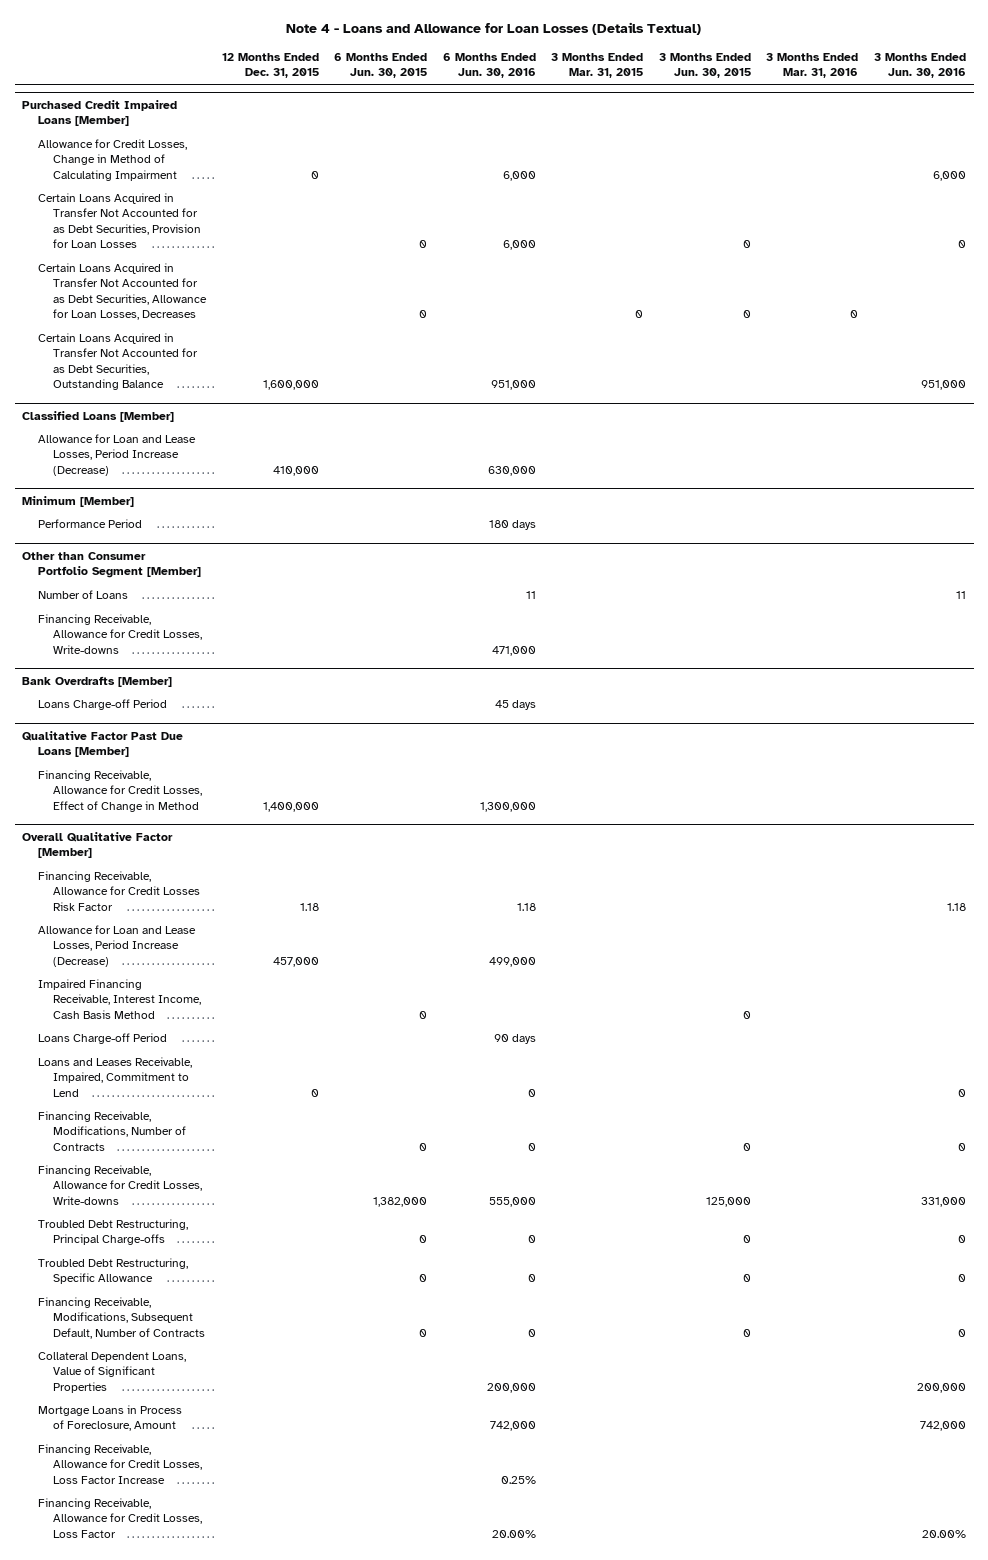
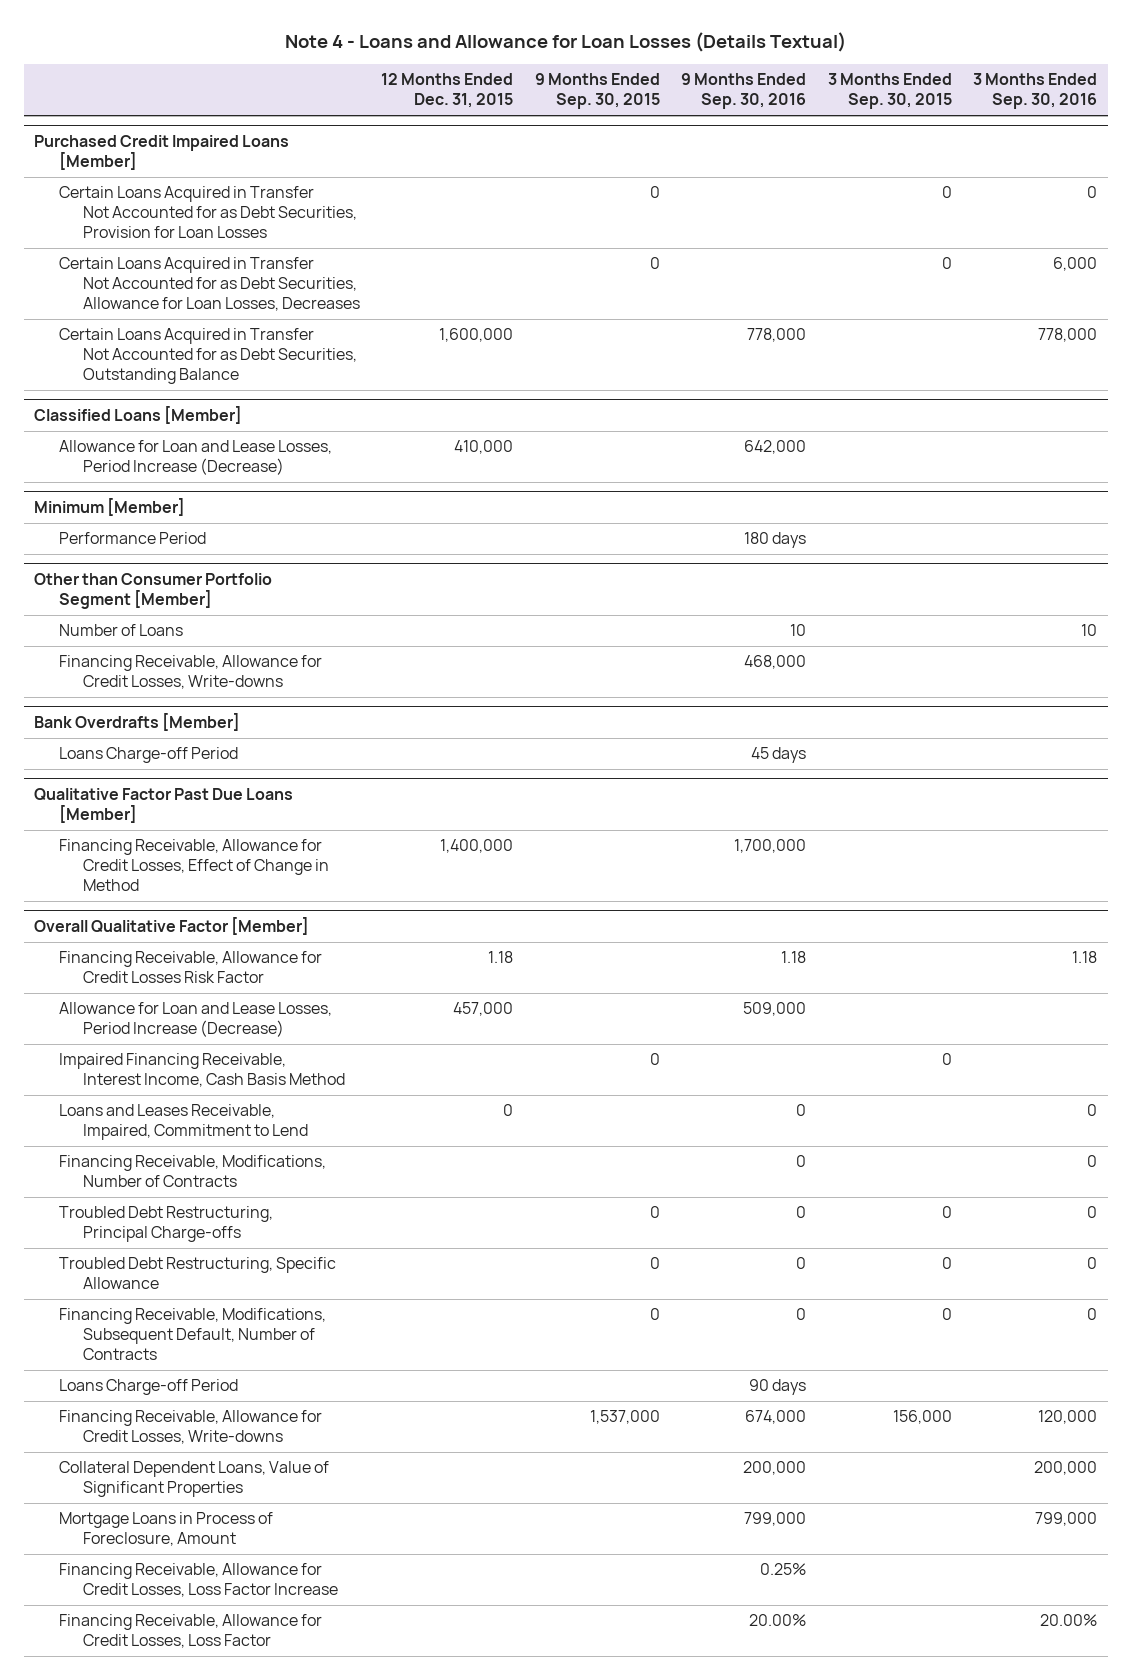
[334,52,428,79] 6 Months Ended Jun. 30, 2015 -> none
[442,52,536,79] 6 Months Ended Jun. 30, 2016 -> none
[551,52,644,79] 3 Months Ended Mar. 31, 2015 -> none
[658,52,751,79] 3 Months Ended Jun. 30, 2015 -> none
[766,52,859,79] 3 Months Ended Mar. 31, 2016 -> none
[873,52,966,79] 3 Months Ended Jun. 30, 2016 -> none
none -> [534,73,660,110] 9 Months Ended Sep. 30, 2015
none -> [681,73,807,110] 9 Months Ended Sep. 30, 2016
none -> [827,73,952,110] 3 Months Ended Sep. 30, 2015
none -> [973,73,1098,110] 3 Months Ended Sep. 30, 2016
[37,138,187,181] Allowance for Credit Losses, Change in Method of Calculating Impairment -> none
[37,1032,167,1044] Loans Charge-off Period -> [58,1379,238,1396] Loans Charge-off Period
[37,1164,203,1205] Financing Receivable, Allowance for Credit Losses, Write-downs -> [58,1410,322,1445] Financing Receivable, Allowance for Credit Losses, Write-downs

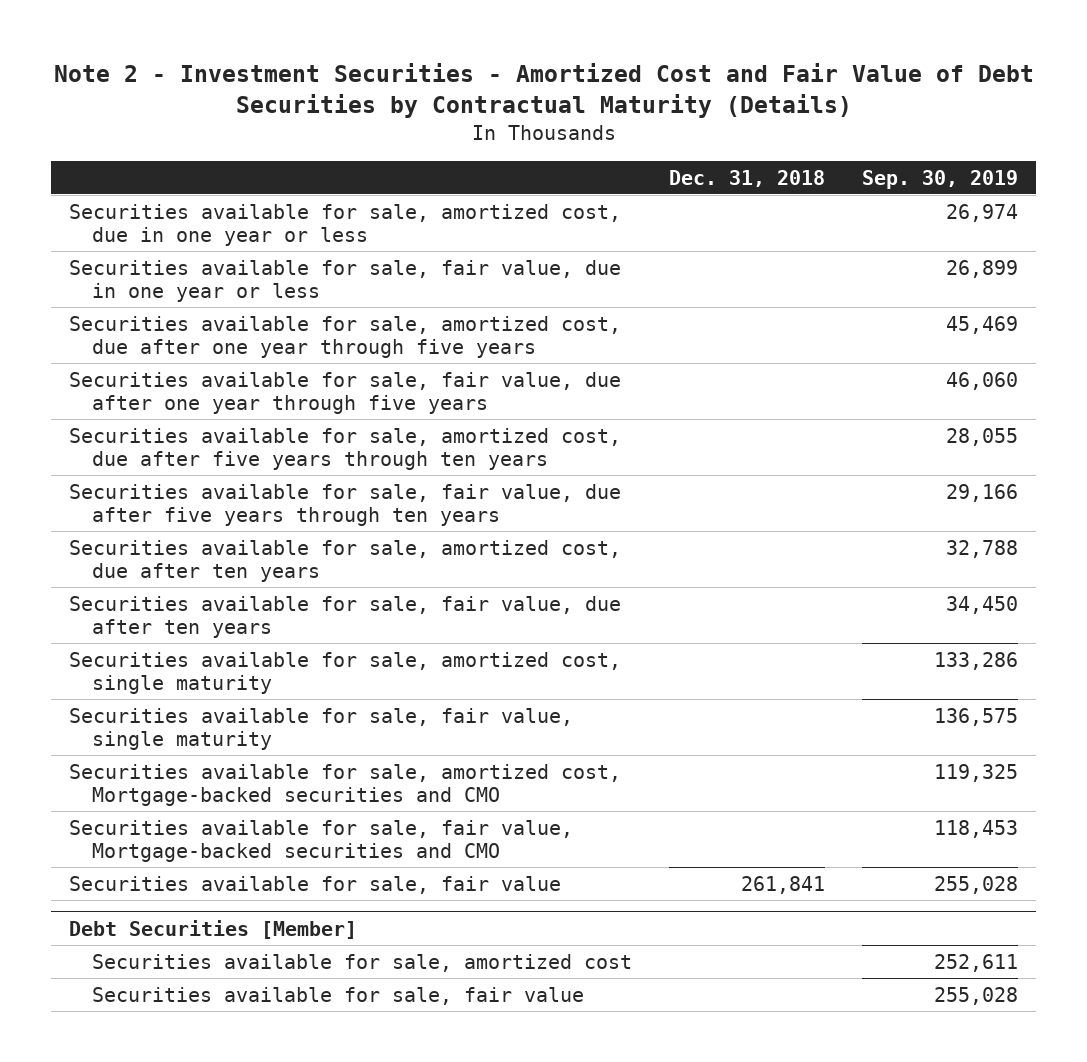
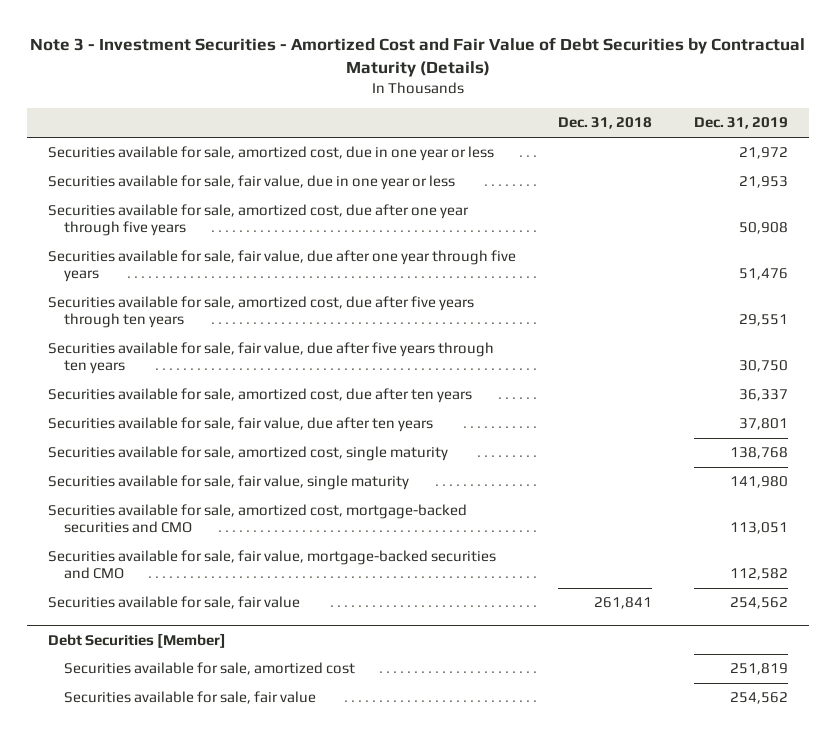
[53,63,1034,119] Note 2 - Investment Securities - Amortized Cost and Fair Value of Debt Securities by Contractual Maturity (Details) -> [30,37,806,78] Note 3 - Investment Securities - Amortized Cost and Fair Value of Debt Securities by Contractual Maturity (Details)
[861,169,1018,189] Sep. 30, 2019 -> none
none -> [693,117,788,130] Dec. 31, 2019
[69,763,622,807] Securities available for sale, amortized cost, Mortgage-backed securities and CMO -> [48,504,468,534] Securities available for sale, amortized cost, mortgage-backed securities and CMO
[69,819,574,863] Securities available for sale, fair value, Mortgage-backed securities and CMO -> [48,550,497,580] Securities available for sale, fair value, mortgage-backed securities and CMO

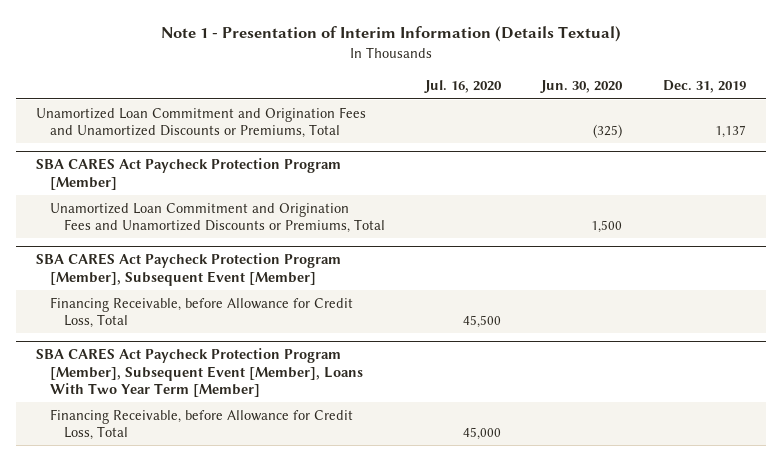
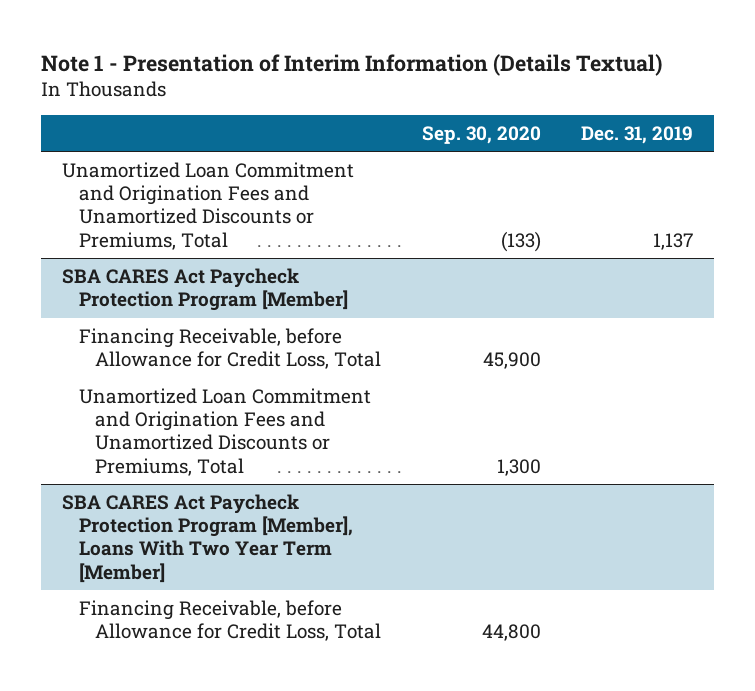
[424,80,503,94] Jul. 16, 2020 -> none
[540,80,624,94] Jun. 30, 2020 -> none
none -> [421,125,541,144] Sep. 30, 2020
none -> [78,327,382,370] Financing Receivable, before Allowance for Credit Loss, Total
[36,253,342,286] SBA CARES Act Paycheck Protection Program [Member], Subsequent Event [Member] -> none
[49,296,353,328] Financing Receivable, before Allowance for Credit Loss, Total -> none
[36,348,363,397] SBA CARES Act Paycheck Protection Program [Member], Subsequent Event [Member], Loans With Two Year Term [Member] -> [61,493,353,583] SBA CARES Act Paycheck Protection Program [Member], Loans With Two Year Term [Member]

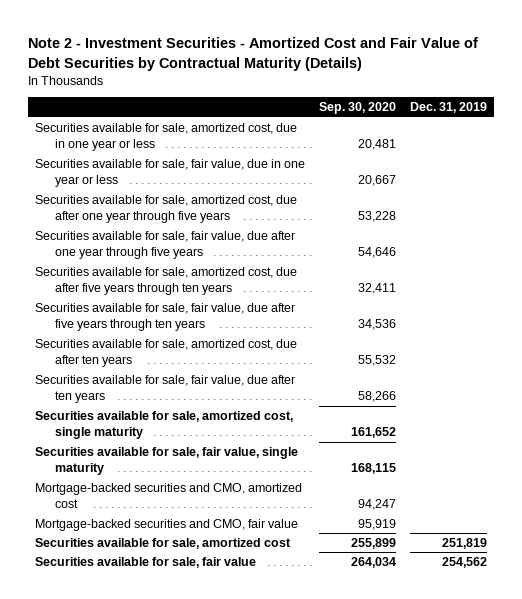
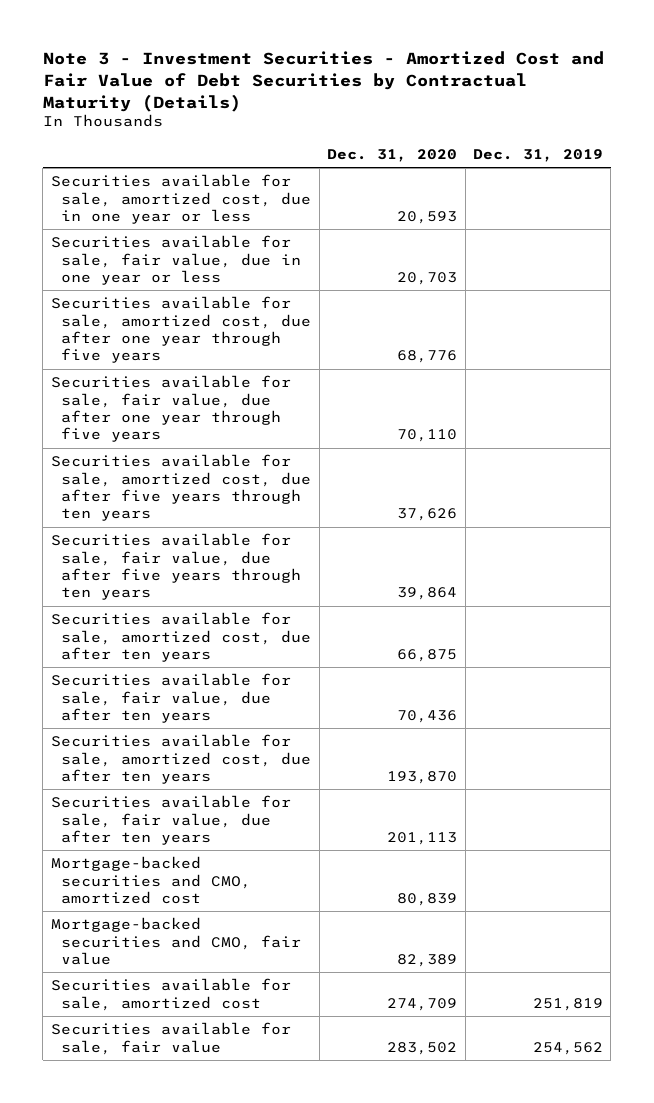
[28,36,479,71] Note 2 - Investment Securities - Amortized Cost and Fair Value of Debt Securities by Contractual Maturity (Details) -> [42,51,604,112] Note 3 - Investment Securities - Amortized Cost and Fair Value of Debt Securities by Contractual Maturity (Details)
[318,102,396,115] Sep. 30, 2020 -> none
none -> [327,148,458,162] Dec. 31, 2020
[35,411,294,440] Securities available for sale, amortized cost, single maturity -> [50,734,312,784] Securities available for sale, amortized cost, due after ten years
[35,447,299,476] Securities available for sale, fair value, single maturity -> [50,795,291,845] Securities available for sale, fair value, due after ten years

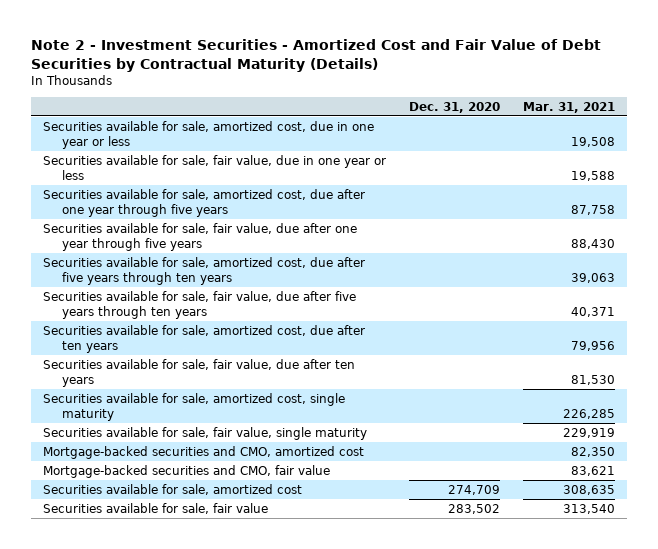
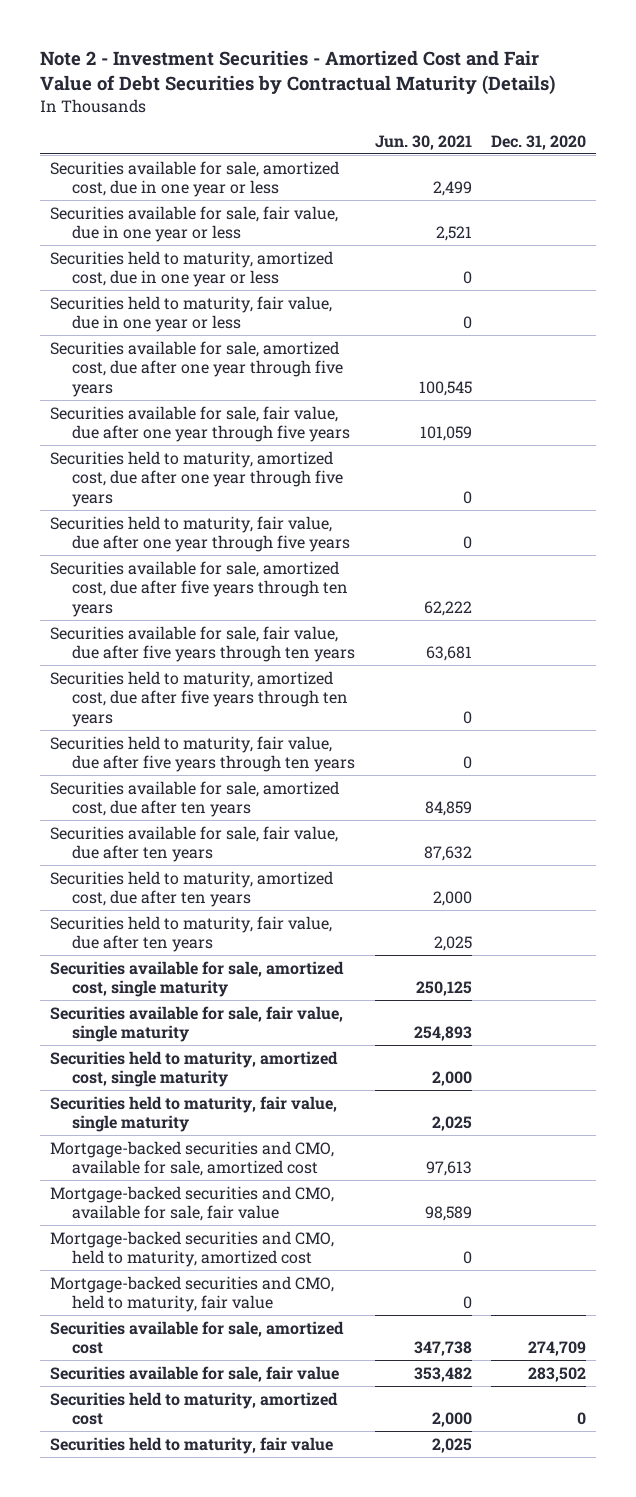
[523,101,616,113] Mar. 31, 2021 -> none
none -> [374,134,472,150] Jun. 30, 2021
none -> [49,250,333,288] Securities held to maturity, amortized cost, due in one year or less
none -> [49,295,332,333] Securities held to maturity, fair value, due in one year or less
none -> [49,450,344,507] Securities held to maturity, amortized cost, due after one year through five years
none -> [49,515,351,553] Securities held to maturity, fair value, due after one year through five years
none -> [49,670,349,727] Securities held to maturity, amortized cost, due after five years through ten years
none -> [49,735,356,773] Securities held to maturity, fair value, due after five years through ten years
none -> [49,870,333,908] Securities held to maturity, amortized cost, due after ten years
none -> [49,915,332,953] Securities held to maturity, fair value, due after ten years
none -> [49,1050,338,1088] Securities held to maturity, amortized cost, single maturity
none -> [49,1095,337,1133] Securities held to maturity, fair value, single maturity
[43,445,365,459] Mortgage-backed securities and CMO, amortized cost -> [49,1140,334,1177] Mortgage-backed securities and CMO, available for sale, amortized cost
[43,464,331,478] Mortgage-backed securities and CMO, fair value -> [49,1185,334,1222] Mortgage-backed securities and CMO, available for sale, fair value
none -> [49,1230,334,1268] Mortgage-backed securities and CMO, held to maturity, amortized cost
none -> [49,1275,334,1313] Mortgage-backed securities and CMO, held to maturity, fair value
none -> [49,1391,338,1426] Securities held to maturity, amortized cost
none -> [49,1436,333,1454] Securities held to maturity, fair value

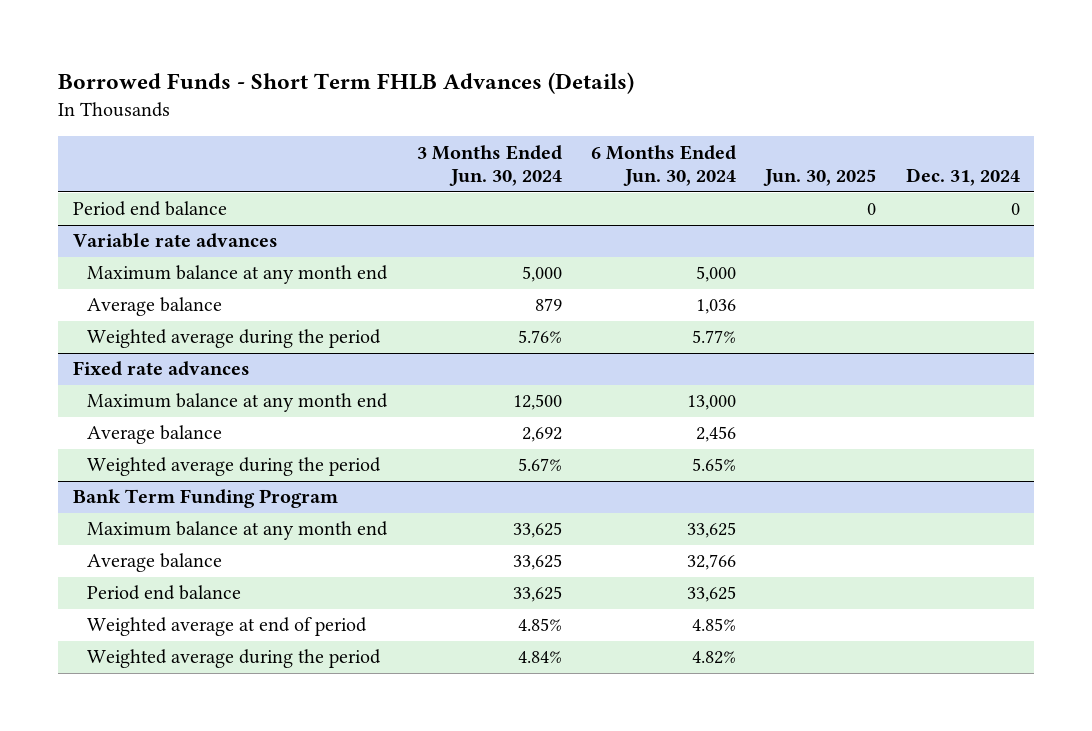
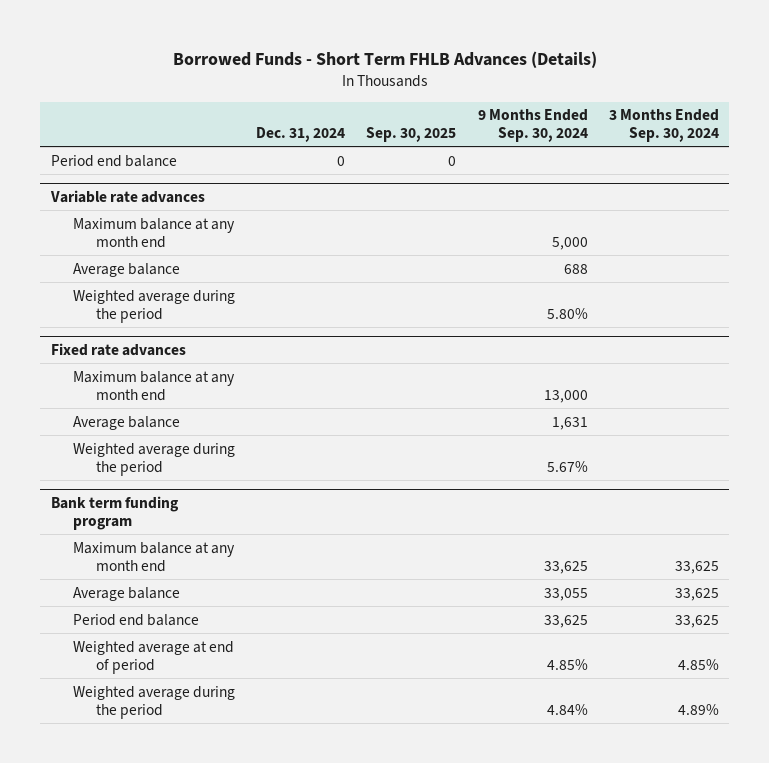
[416,144,562,187] 3 Months Ended Jun. 30, 2024 -> none
[591,144,737,187] 6 Months Ended Jun. 30, 2024 -> none
[763,169,877,187] Jun. 30, 2025 -> none
none -> [366,127,457,143] Sep. 30, 2025
none -> [477,109,588,143] 9 Months Ended Sep. 30, 2024
none -> [608,109,719,143] 3 Months Ended Sep. 30, 2024
[72,489,338,509] Bank Term Funding Program -> [50,495,179,530] Bank term funding program

